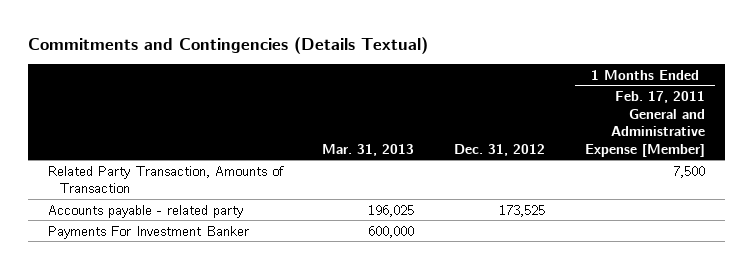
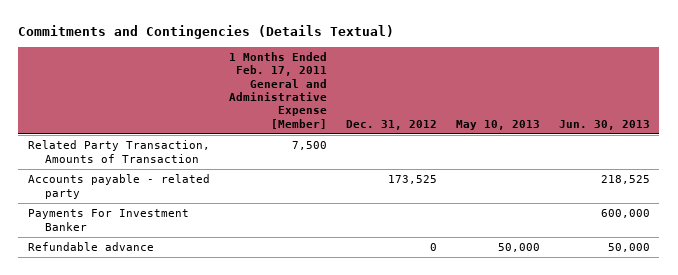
[322,143,415,156] Mar. 31, 2013 -> none
none -> [455,119,540,130] May 10, 2013
none -> [558,119,650,130] Jun. 30, 2013
none -> [27,242,154,252] Refundable advance

